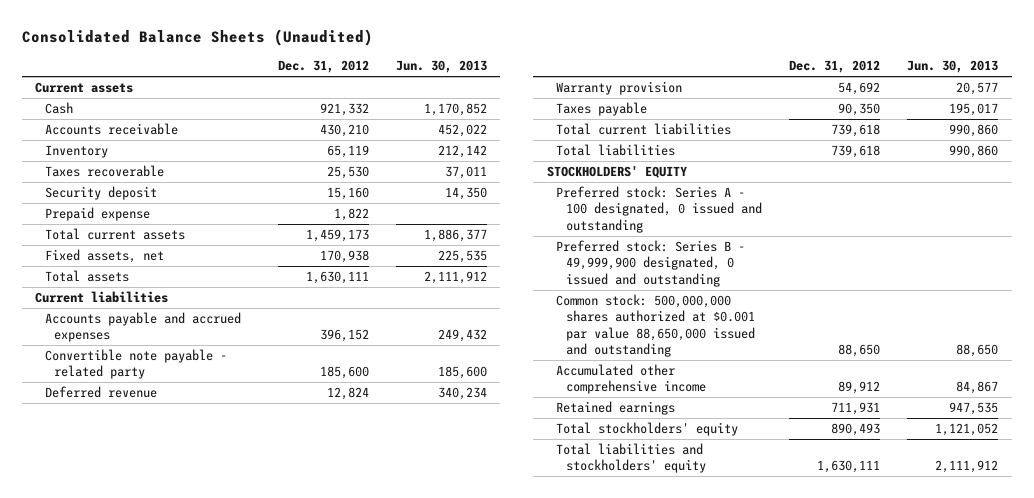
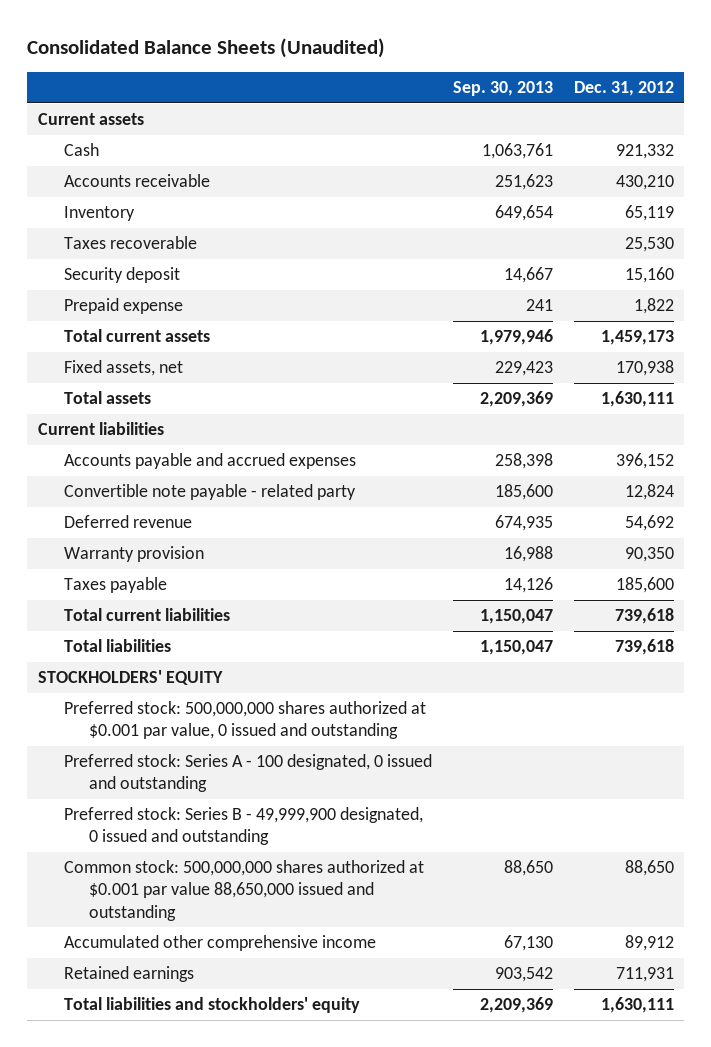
[395,60,487,74] Jun. 30, 2013 -> none
none -> [452,81,553,97] Sep. 30, 2013
[319,366,369,380] 185,600 -> [624,484,674,501] 12,824
[326,387,369,401] 12,824 -> [624,515,674,532] 54,692
[837,82,880,96] 54,692 -> [624,547,674,563] 90,350
[837,103,880,117] 90,350 -> [615,577,674,594] 185,600
none -> [63,701,426,740] Preferred stock: 500,000,000 shares authorized at $0.001 par value, 0 issued and outstanding
[556,422,739,437] Total stockholders' equity -> none

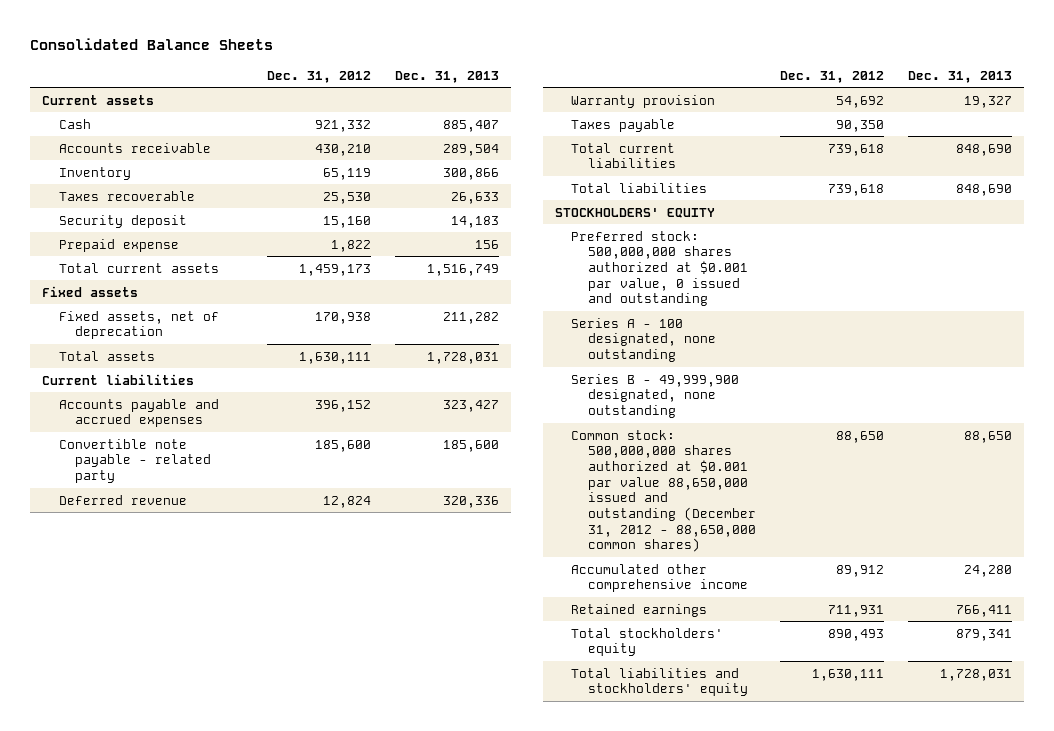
[27,38,386,59] Consolidated Balance Sheets (Unaudited) -> [30,38,274,51] Consolidated Balance Sheets
[452,81,553,97] Sep. 30, 2013 -> none
none -> [394,70,499,83] Dec. 31, 2013
none -> [42,285,139,297] Fixed assets
[63,360,183,377] Fixed assets, net -> [58,310,219,340] Fixed assets, net of deprecation
[624,484,674,501] 12,824 -> [314,439,371,452] 185,600
[624,515,674,532] 54,692 -> [322,495,371,508] 12,824
[624,547,674,563] 90,350 -> [835,95,884,108] 54,692
[615,577,674,594] 185,600 -> [835,119,884,132] 90,350
[63,754,432,793] Preferred stock: Series A - 100 designated, 0 issued and outstanding -> [571,317,717,363] Series A - 100 designated, none outstanding
[63,807,423,846] Preferred stock: Series B - 49,999,900 designated, 0 issued and outstanding -> [571,373,740,419] Series B - 49,999,900 designated, none outstanding
[63,860,424,921] Common stock: 500,000,000 shares authorized at $0.001 par value 88,650,000 issued and outstanding -> [571,429,757,553] Common stock: 500,000,000 shares authorized at $0.001 par value 88,650,000 issued and outstanding (December 31, 2012 - 88,650,000 common shares)
none -> [571,627,724,657] Total stockholders' equity

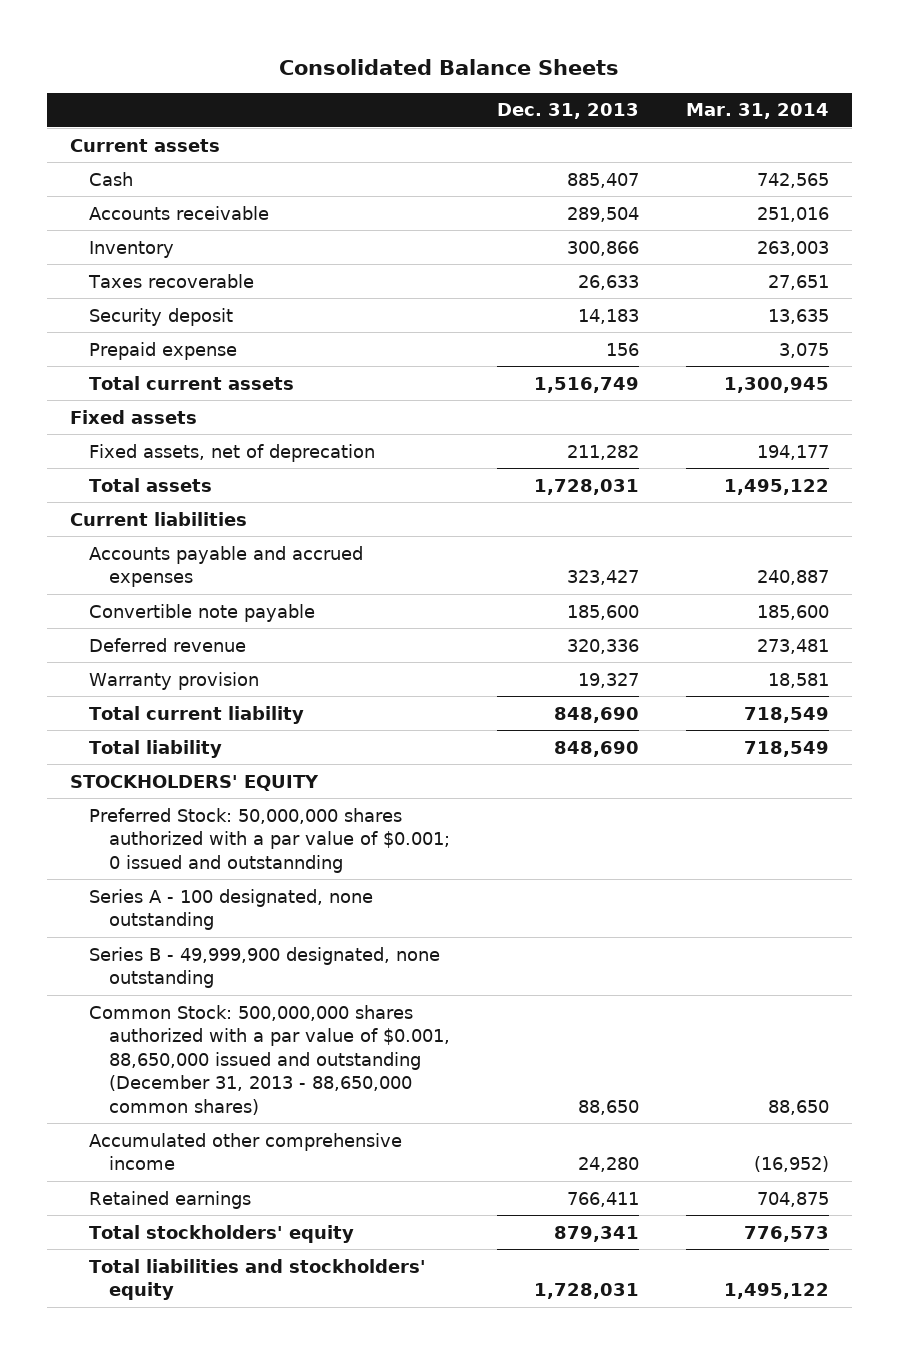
[266,70,371,83] Dec. 31, 2012 -> none
none -> [685,103,829,120] Mar. 31, 2014
[58,438,212,484] Convertible note payable - related party -> [89,603,316,622] Convertible note payable
[571,118,676,132] Taxes payable -> none
[571,142,677,169] Total current liabilities -> [89,705,305,724] Total current liability
[571,182,708,193] Total liabilities -> [89,739,223,758] Total liability
[571,230,749,307] Preferred stock: 500,000,000 shares authorized at $0.001 par value, 0 issued and outstanding -> [89,807,450,873] Preferred Stock: 50,000,000 shares authorized with a par value of $0.001; 0 issued and outstannding
[571,429,757,553] Common stock: 500,000,000 shares authorized at $0.001 par value 88,650,000 issued and outstanding (December 31, 2012 - 88,650,000 common shares) -> [89,1004,450,1115] Common Stock: 500,000,000 shares authorized with a par value of $0.001, 88,650,000 issued and outstanding (December 31, 2013 - 88,650,000 common shares)

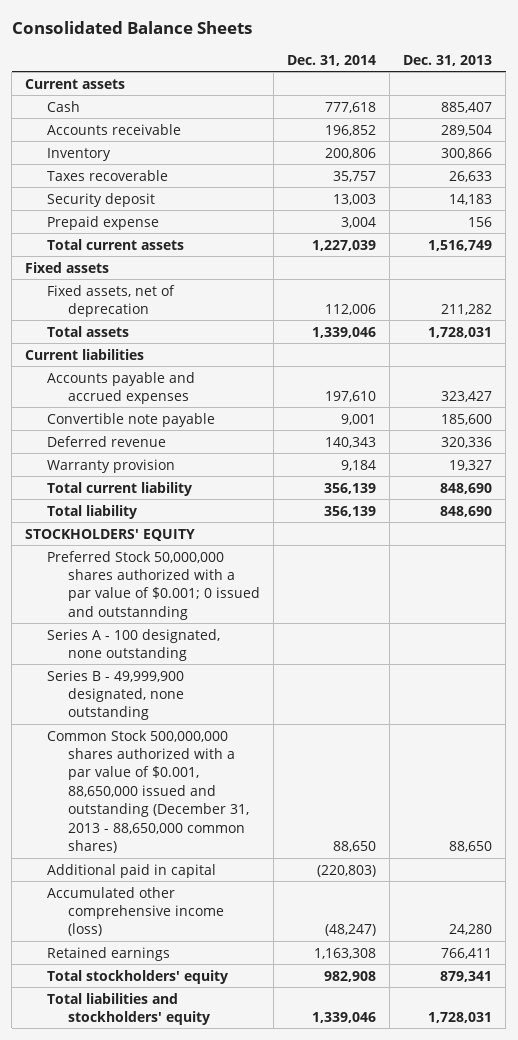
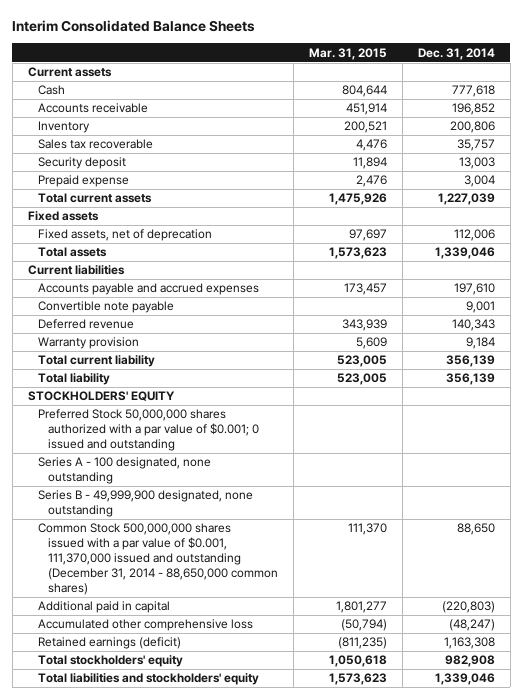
[11,20,252,34] Consolidated Balance Sheets -> [12,20,256,33] Interim Consolidated Balance Sheets
[403,54,493,66] Dec. 31, 2013 -> none
none -> [308,47,387,60] Mar. 31, 2015
[46,169,168,181] Taxes recoverable -> [37,139,153,150] Sales tax recoverable
[46,550,261,620] Preferred Stock 50,000,000 shares authorized with a par value of $0.001; 0 issued and outstannding -> [37,409,259,452] Preferred Stock 50,000,000 shares authorized with a par value of $0.001; 0 issued and outstanding
[46,729,250,854] Common Stock 500,000,000 shares authorized with a par value of $0.001, 88,650,000 issued and outstanding (December 31, 2013 - 88,650,000 common shares) -> [37,523,278,595] Common Stock 500,000,000 shares issued with a par value of $0.001, 111,370,000 issued and outstanding (December 31, 2014 - 88,650,000 common shares)
[46,886,225,937] Accumulated other comprehensive income (loss) -> [37,619,253,632] Accumulated other comprehensive loss
[46,946,170,961] Retained earnings -> [37,637,181,650] Retained earnings (deficit)

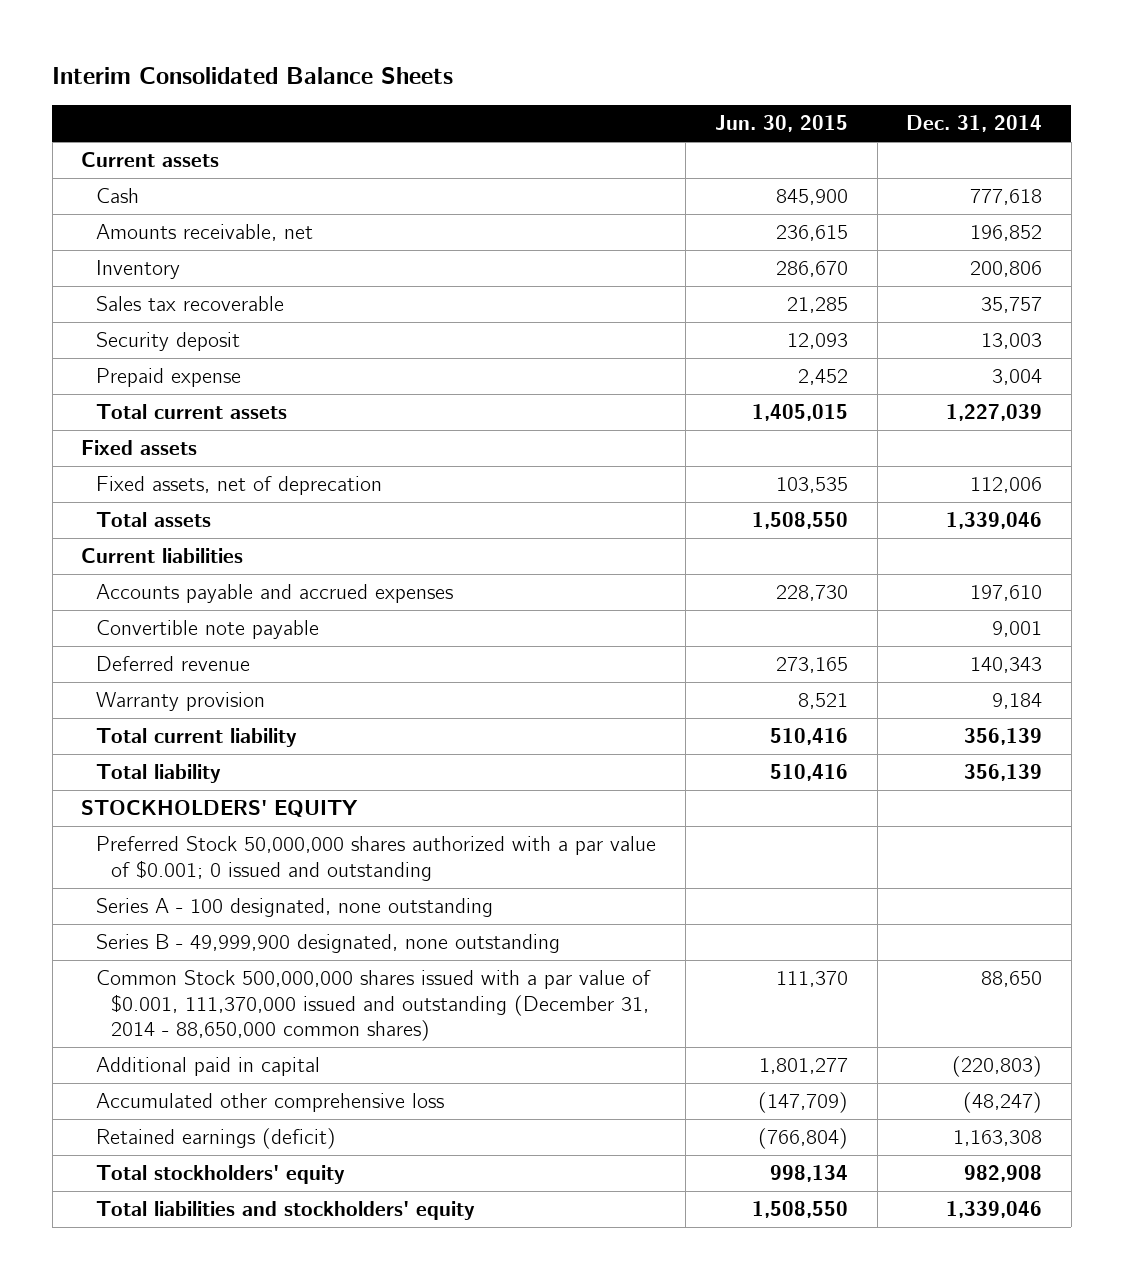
[308,47,387,60] Mar. 31, 2015 -> none
none -> [714,115,848,133] Jun. 30, 2015
[37,103,148,114] Accounts receivable -> [96,224,314,242] Amounts receivable, net

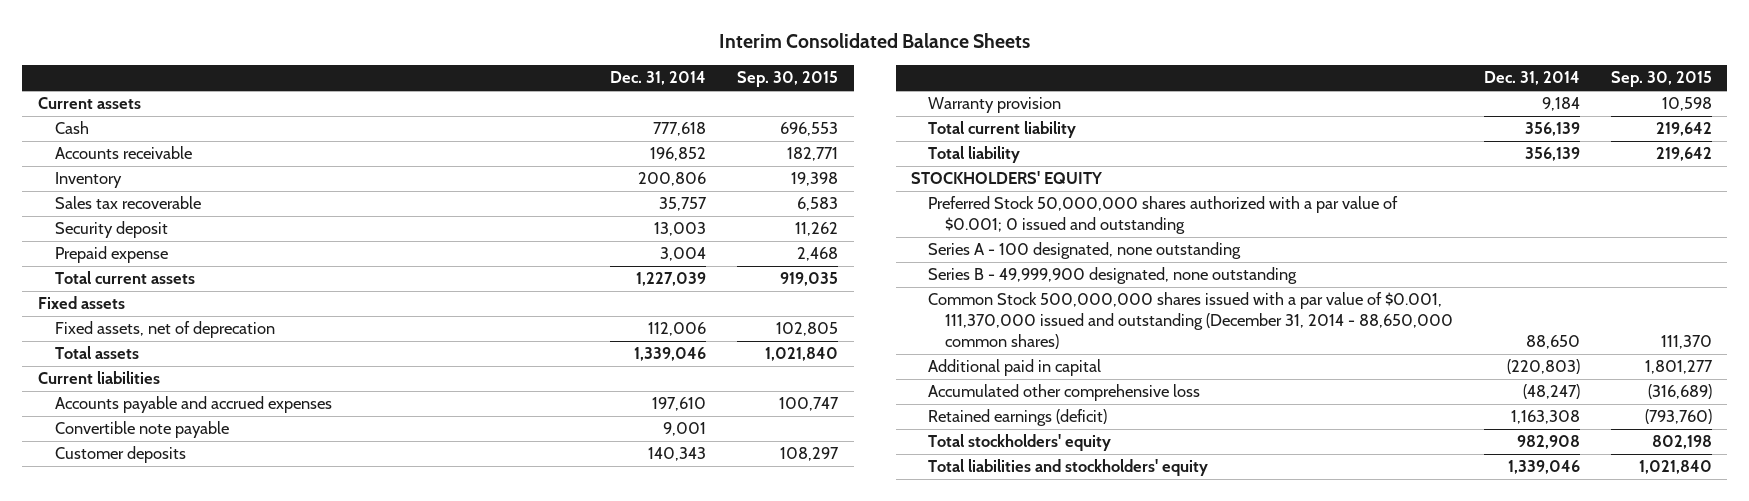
[714,115,848,133] Jun. 30, 2015 -> none
none -> [737,71,839,88] Sep. 30, 2015
[96,224,314,242] Amounts receivable, net -> [54,146,192,160] Accounts receivable
[96,656,251,672] Deferred revenue -> [54,446,186,464] Customer deposits

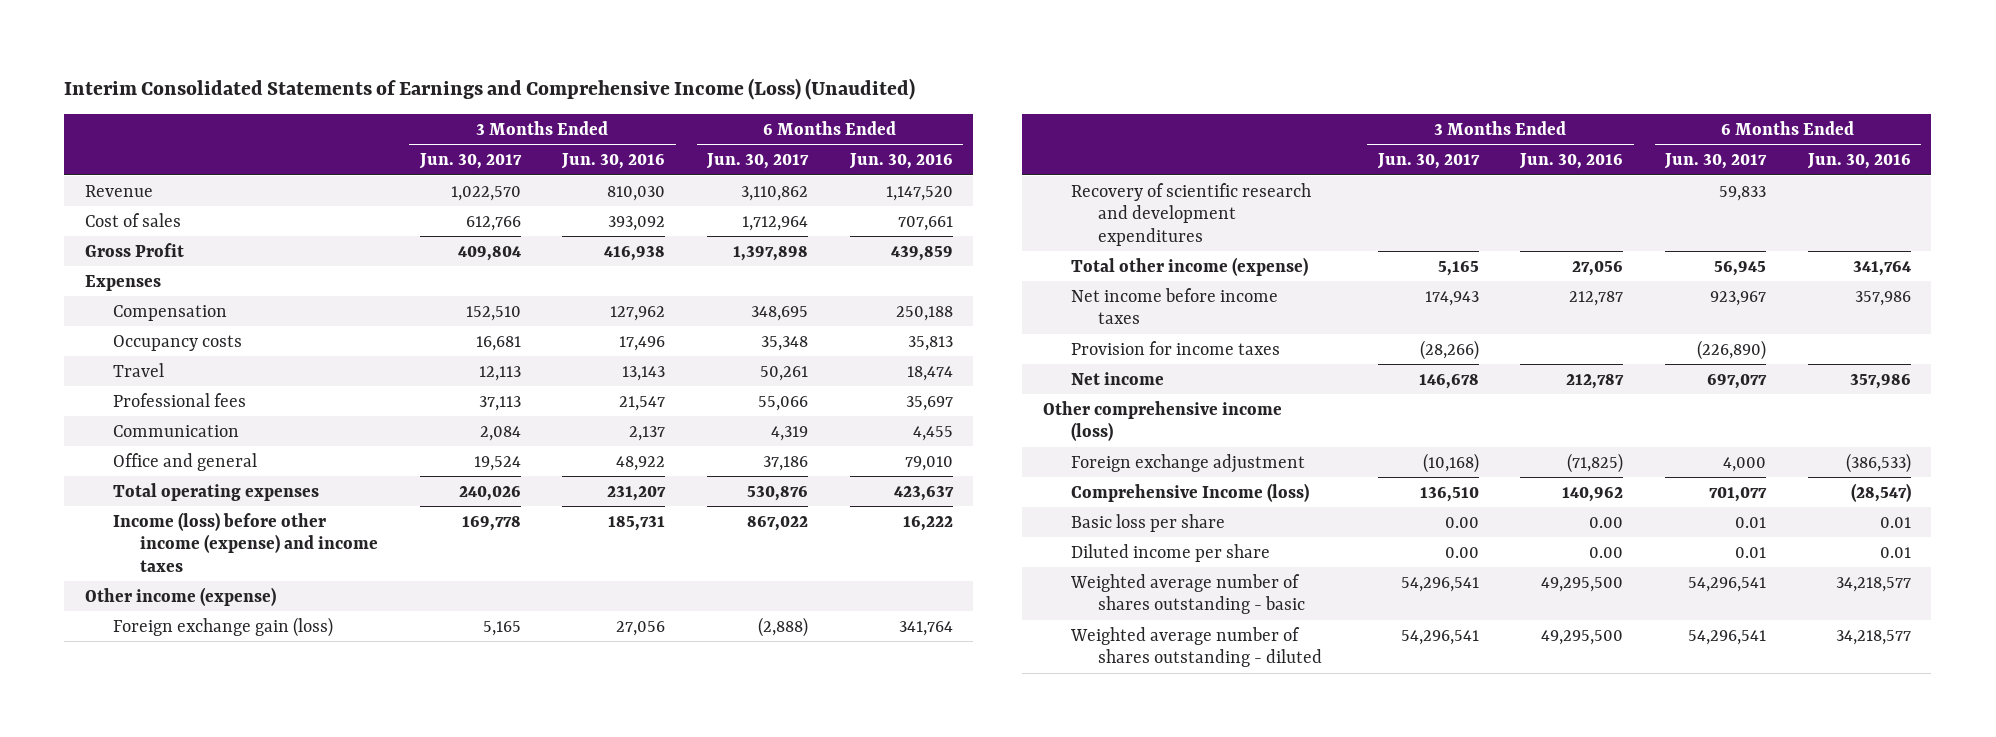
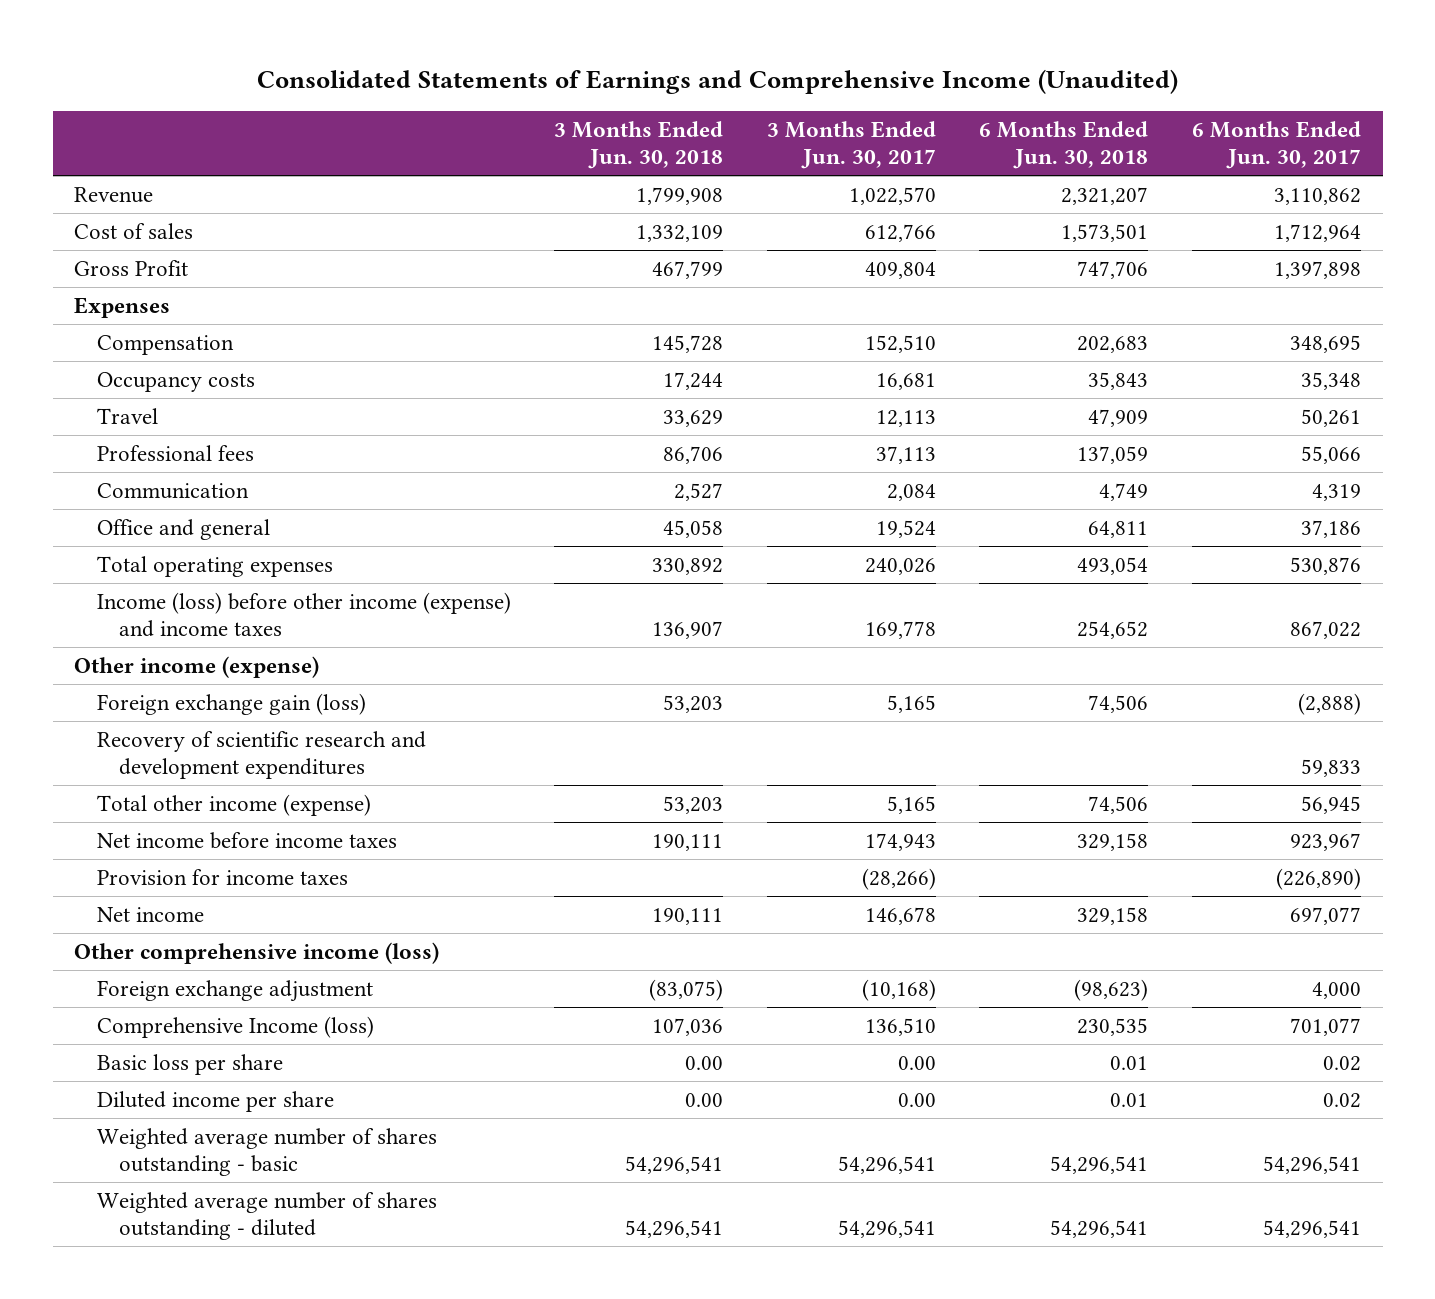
[64,77,916,100] Interim Consolidated Statements of Earnings and Comprehensive Income (Loss) (Unaudited) -> [256,68,1178,94] Consolidated Statements of Earnings and Comprehensive Income (Unaudited)
[561,153,666,170] Jun. 30, 2016 -> none
[848,153,953,170] Jun. 30, 2016 -> none
none -> [554,120,724,170] 3 Months Ended Jun. 30, 2018
none -> [979,120,1149,170] 6 Months Ended Jun. 30, 2018
[1734,516,1766,528] 0.01 -> [1322,1055,1361,1071] 0.02
[1734,546,1766,558] 0.01 -> [1322,1092,1361,1108] 0.02

